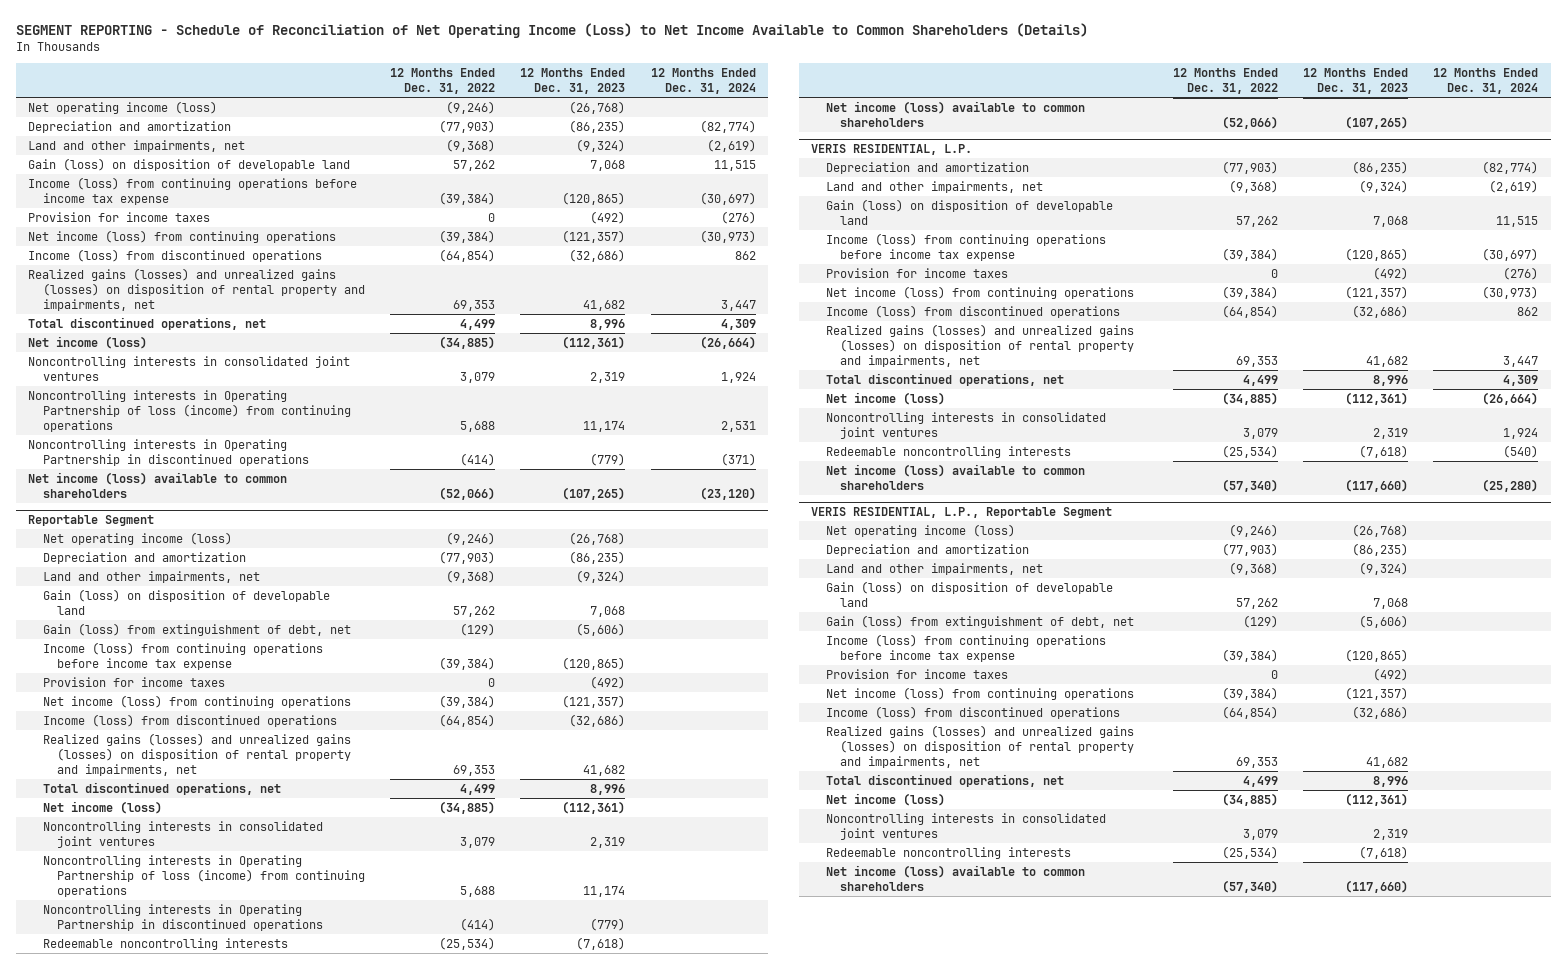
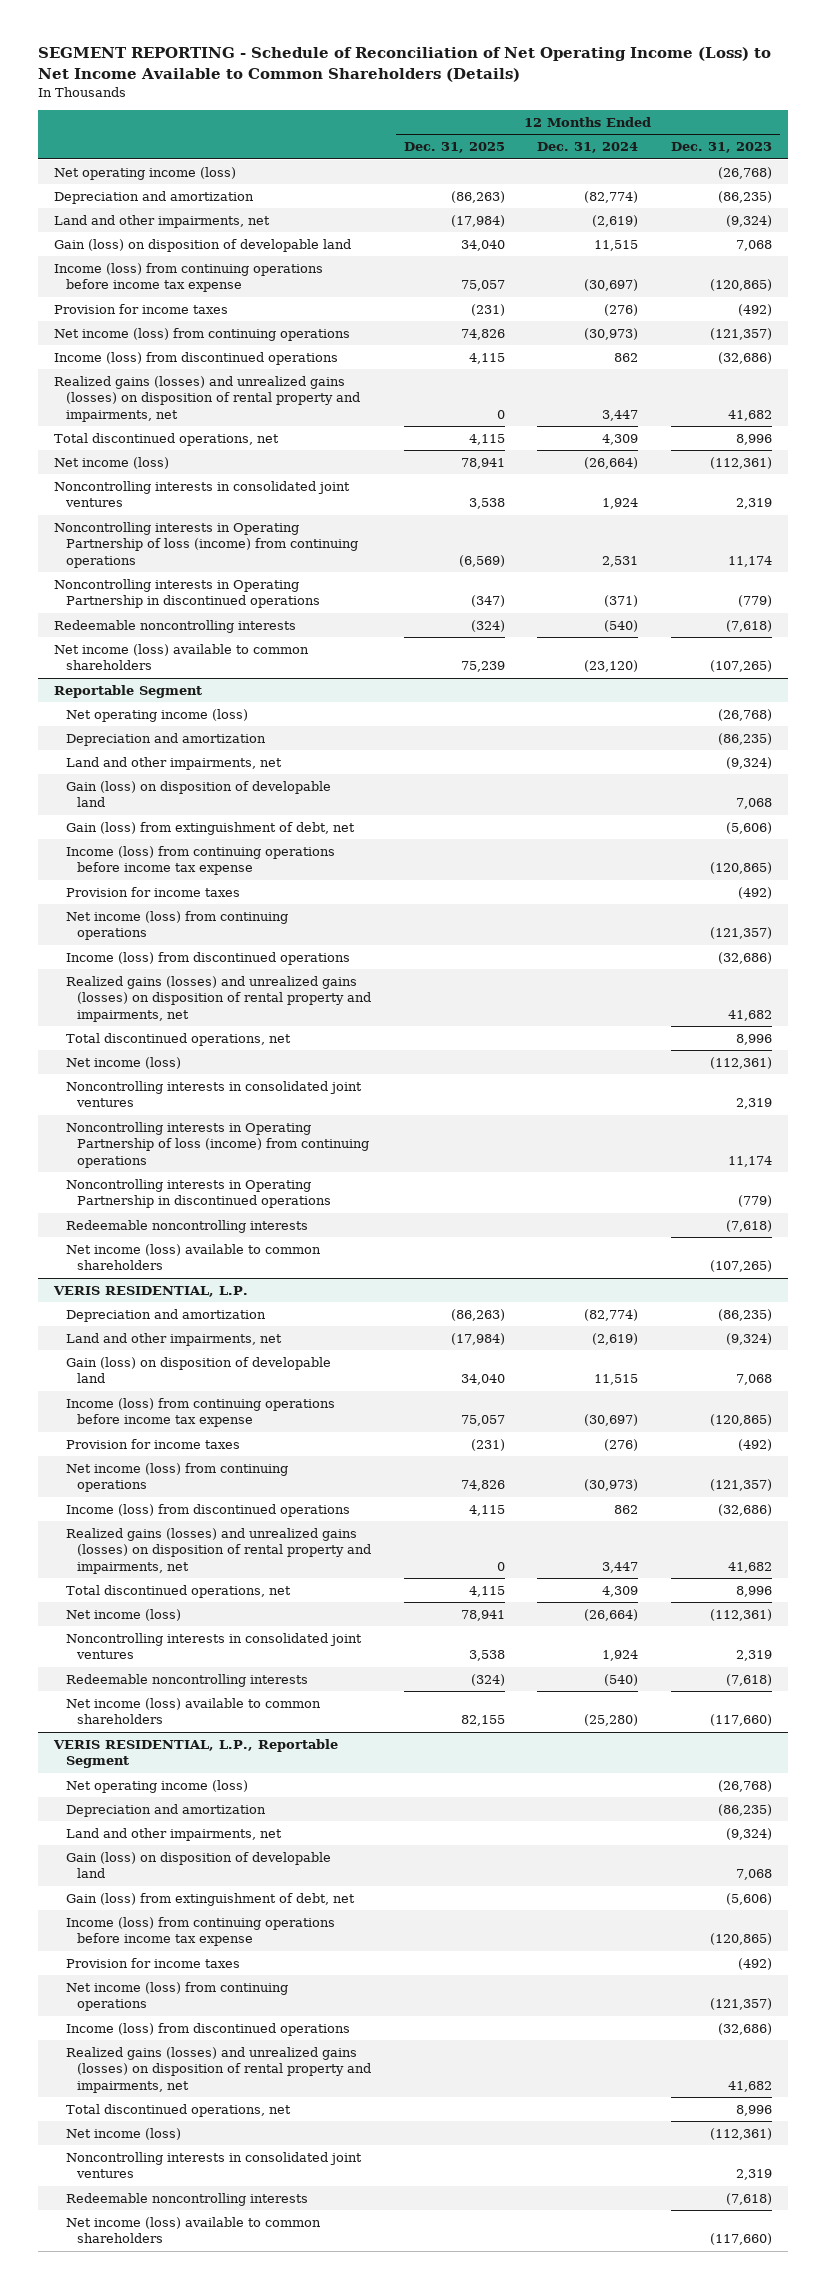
[390,67,496,95] 12 Months Ended Dec. 31, 2022 -> none
none -> [403,142,505,154] Dec. 31, 2025
none -> [53,620,296,634] Redeemable noncontrolling interests

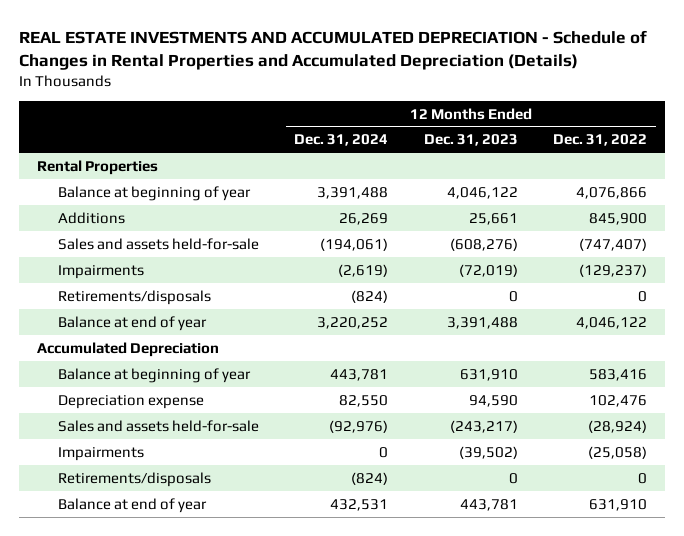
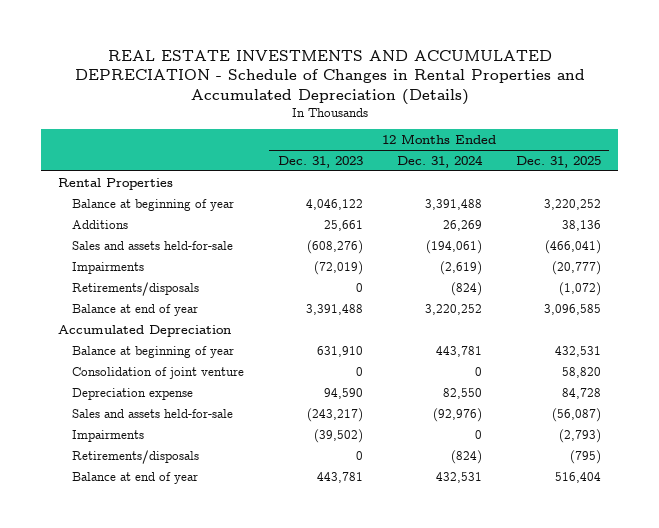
[553,134,648,147] Dec. 31, 2022 -> none
none -> [515,155,601,168] Dec. 31, 2025
none -> [71,366,244,379] Consolidation of joint venture

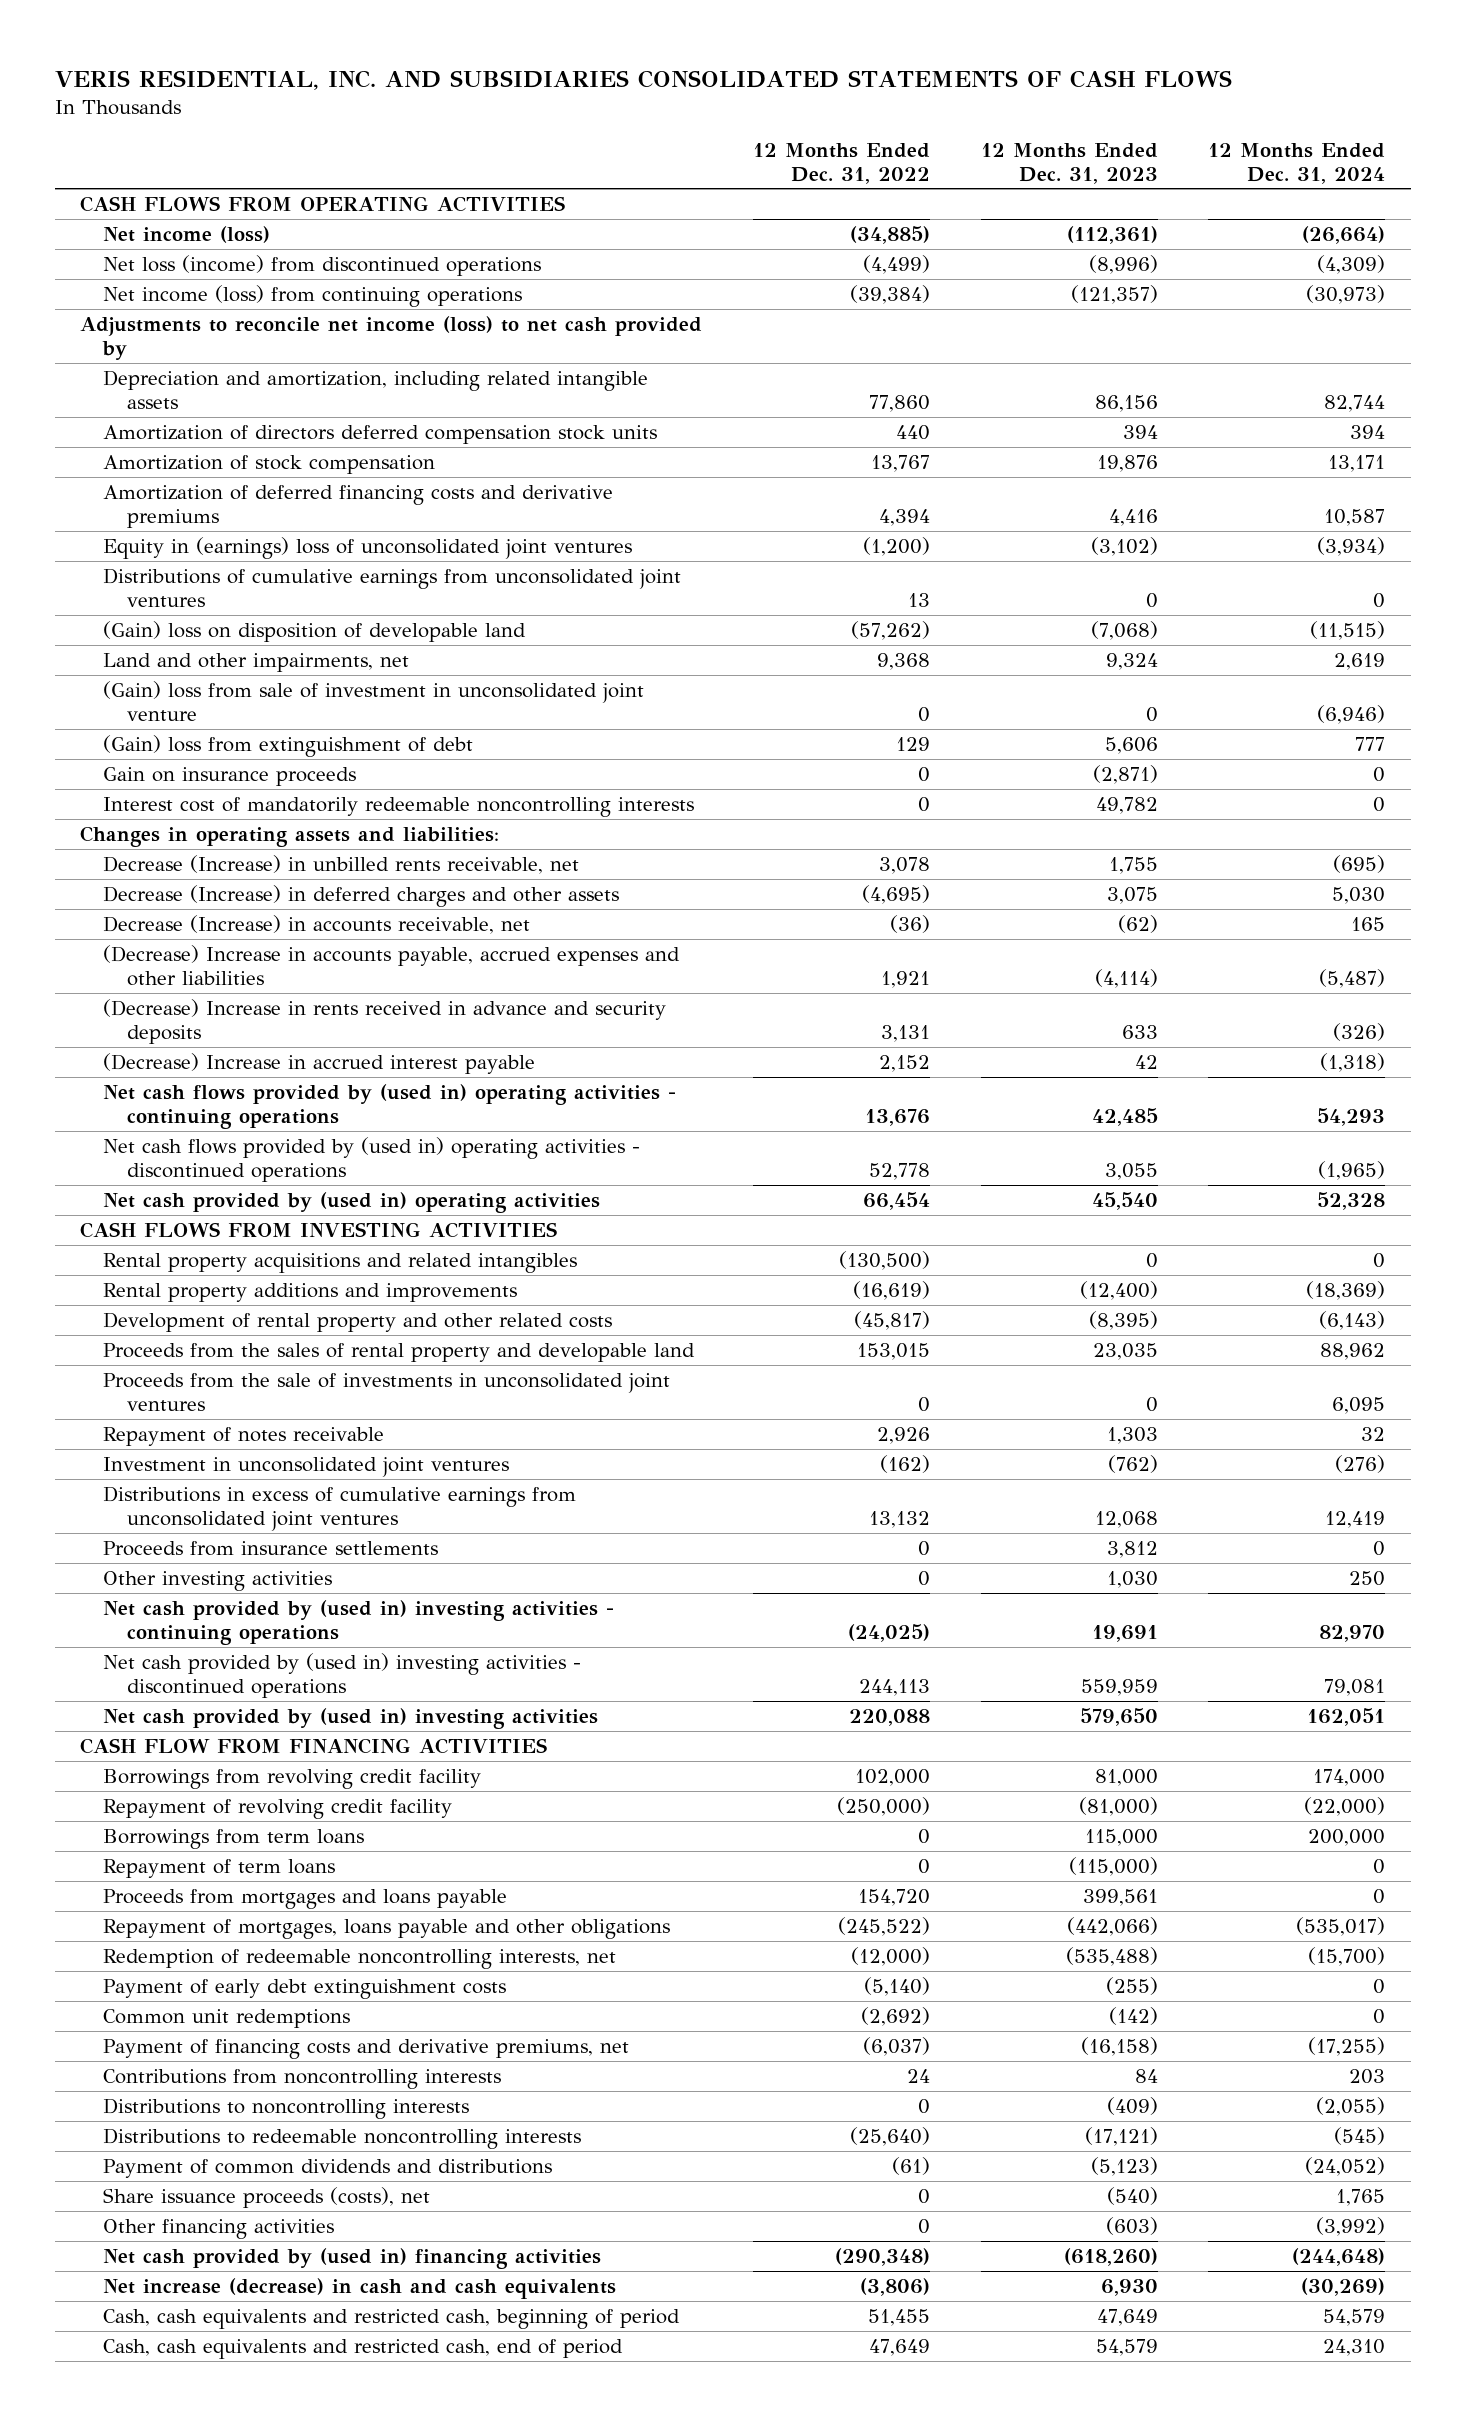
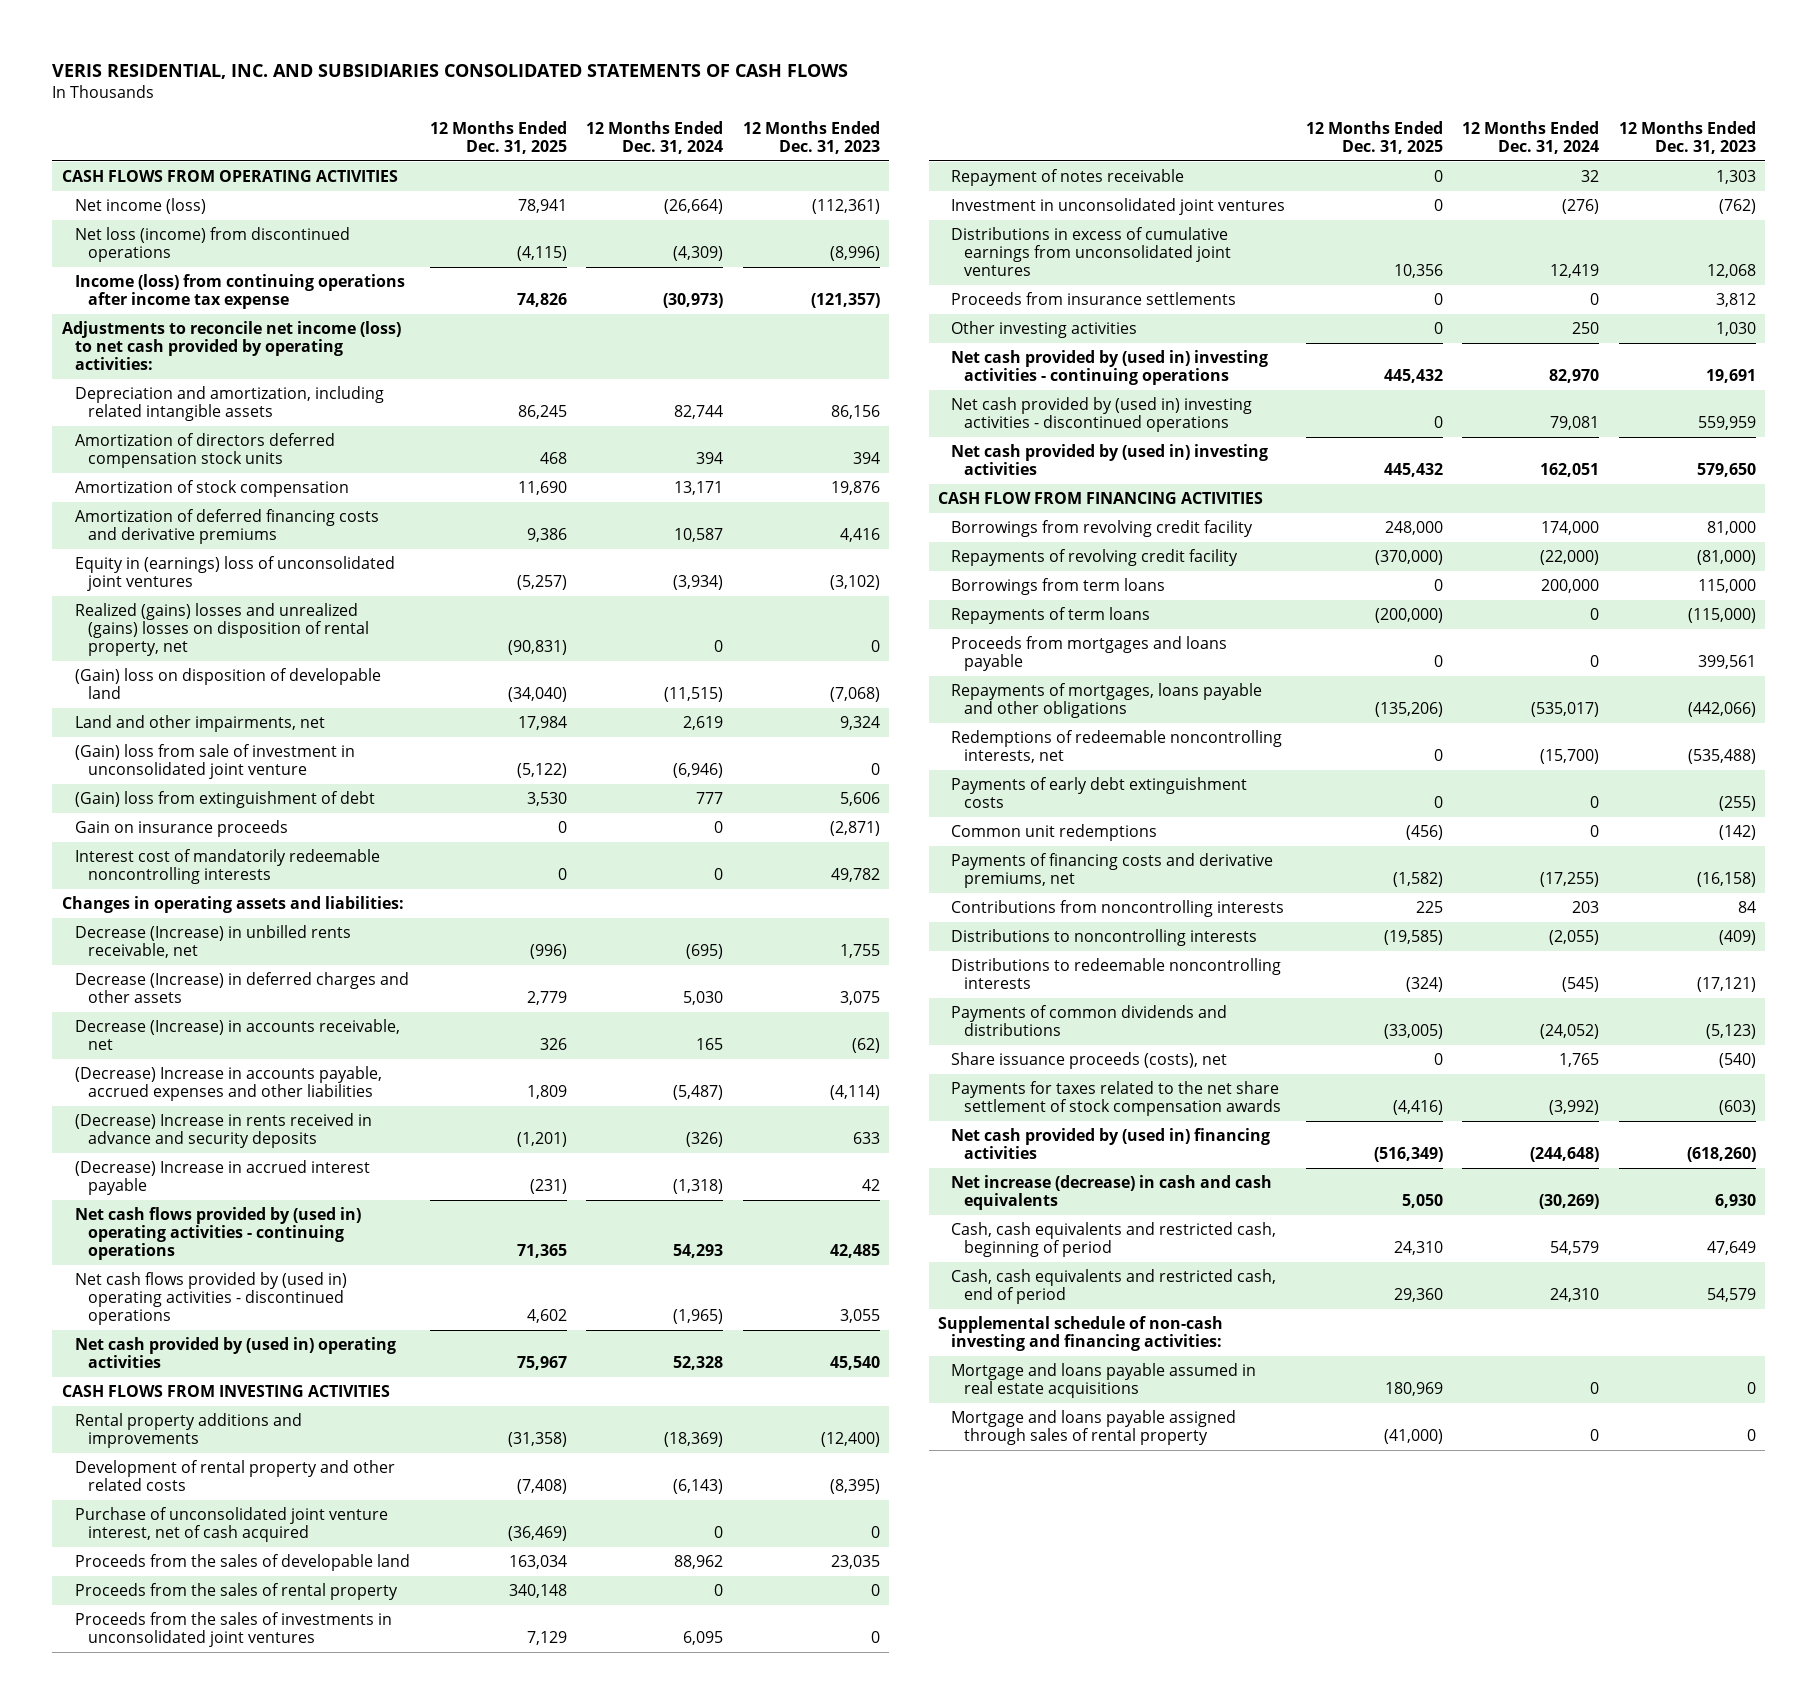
[752,142,930,184] 12 Months Ended Dec. 31, 2022 -> none
none -> [429,120,567,154] 12 Months Ended Dec. 31, 2025
[103,284,523,307] Net income (loss) from continuing operations -> [75,274,406,310] Income (loss) from continuing operations after income tax expense
[80,315,703,360] Adjustments to reconcile net income (loss) to net cash provided by -> [62,321,402,371] Adjustments to reconcile net income (loss) to net cash provided by operating activities:
[103,567,682,607] Distributions of cumulative earnings from unconsolidated joint ventures -> none
none -> [75,603,370,657] Realized (gains) losses and unrealized (gains) losses on disposition of rental property, net
[103,1252,578,1273] Rental property acquisitions and related intangibles -> none
none -> [75,1507,389,1543] Purchase of unconsolidated joint venture interest, net of cash acquired
[103,1342,696,1362] Proceeds from the sales of rental property and developable land -> [75,1554,411,1572] Proceeds from the sales of developable land
none -> [75,1583,399,1601] Proceeds from the sales of rental property
[103,1372,671,1411] Proceeds from the sale of investments in unconsolidated joint ventures -> [75,1612,393,1648] Proceeds from the sales of investments in unconsolidated joint ventures
[103,1798,453,1819] Repayment of revolving credit facility -> [951,549,1239,567] Repayments of revolving credit facility
[103,1858,336,1878] Repayment of term loans -> [951,607,1151,625] Repayments of term loans
[103,1918,671,1939] Repayment of mortgages, loans payable and other obligations -> [951,683,1263,719] Repayments of mortgages, loans payable and other obligations
[103,1948,617,1969] Redemption of redeemable noncontrolling interests, net -> [951,730,1283,764] Redemptions of redeemable noncontrolling interests, net
[103,1978,507,1999] Payment of early debt extinguishment costs -> [951,777,1248,809] Payments of early debt extinguishment costs
[103,2038,630,2059] Payment of financing costs and derivative premiums, net -> [951,853,1274,889] Payments of financing costs and derivative premiums, net
[103,2158,553,2178] Payment of common dividends and distributions -> [951,1005,1228,1037] Payments of common dividends and distributions
[103,2218,335,2239] Other financing activities -> [951,1081,1282,1117] Payments for taxes related to the net share settlement of stock compensation awards
none -> [938,1316,1224,1352] Supplemental schedule of non-cash investing and financing activities:
none -> [951,1363,1257,1399] Mortgage and loans payable assumed in real estate acquisitions
none -> [951,1410,1237,1446] Mortgage and loans payable assigned through sales of rental property

